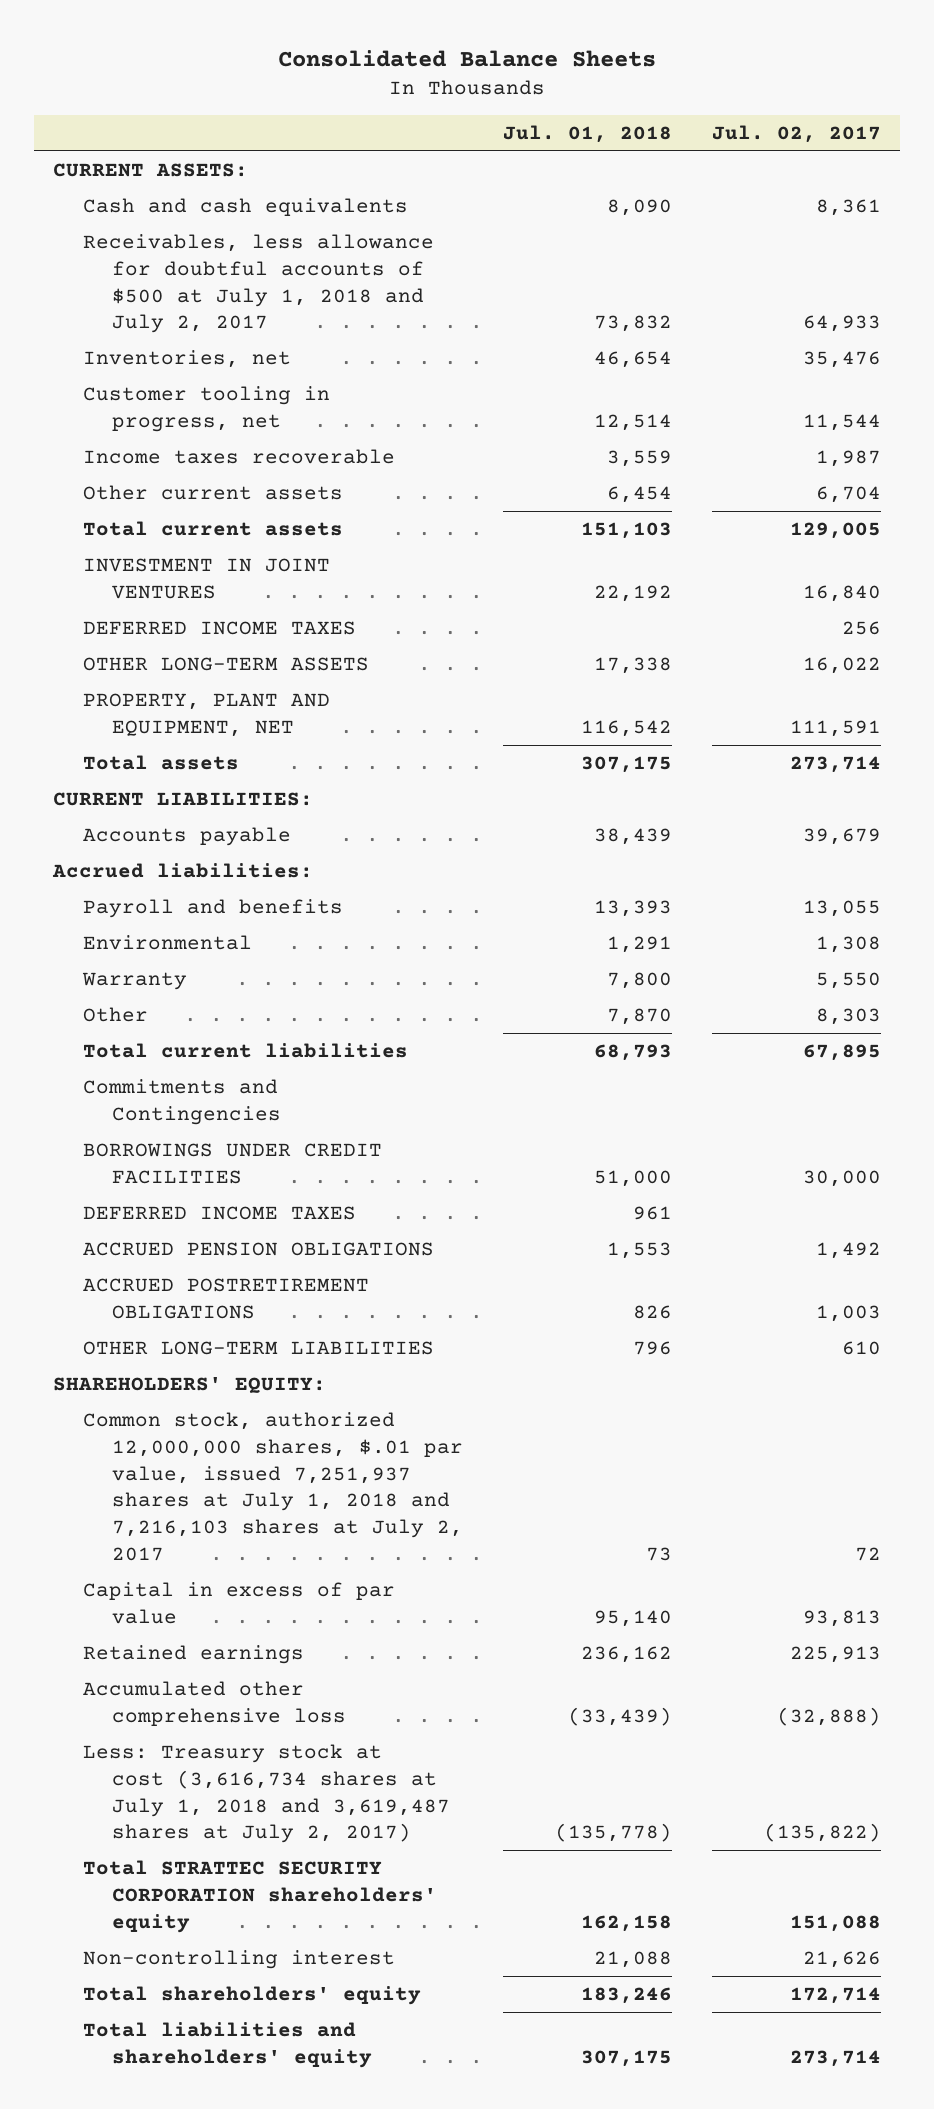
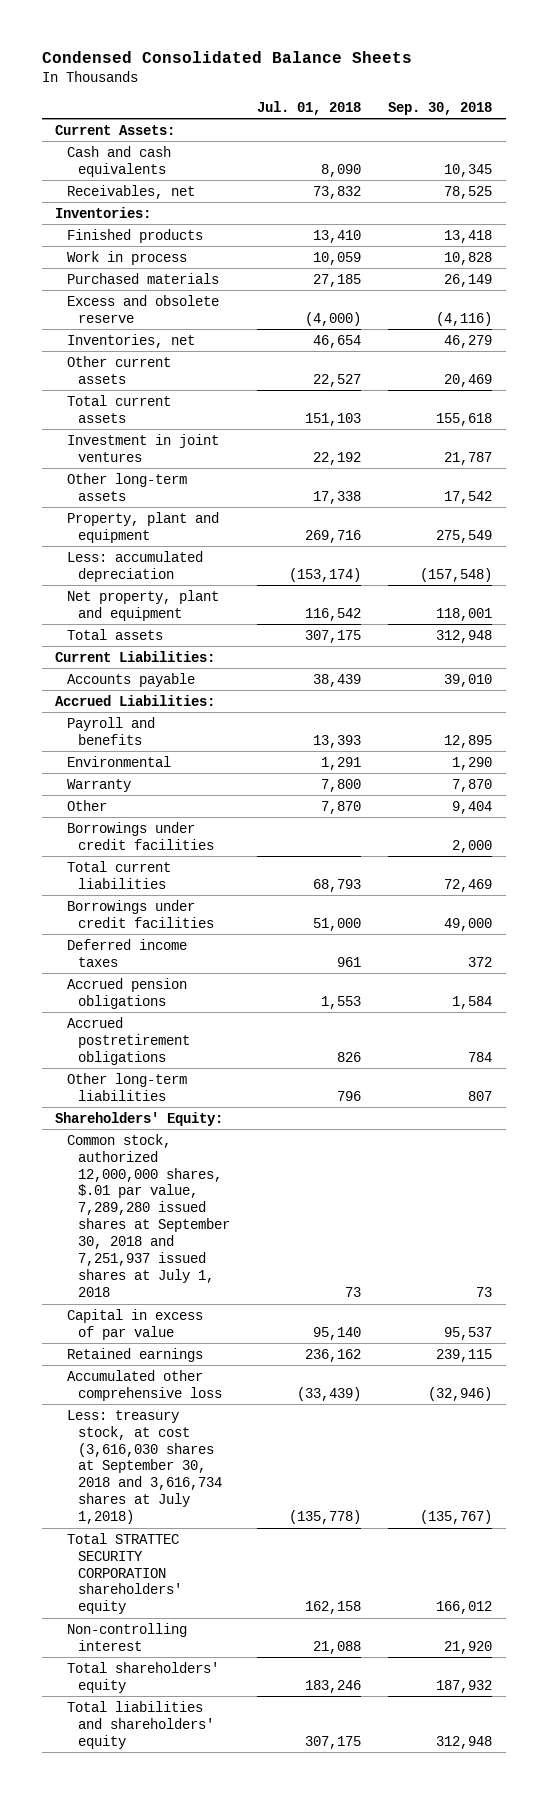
[278,49,657,67] Consolidated Balance Sheets -> [41,51,412,64] Condensed Consolidated Balance Sheets
[711,124,881,143] Jul. 02, 2017 -> none
none -> [388,101,493,115] Sep. 30, 2018
[53,163,249,178] CURRENT ASSETS: -> [55,124,176,135] Current Assets:
[82,234,434,334] Receivables, less allowance for doubtful accounts of $500 at July 1, 2018 and July 2, 2017 -> [66,184,195,199] Receivables, net
none -> [55,206,152,218] Inventories:
none -> [66,228,203,243] Finished products
none -> [66,250,187,265] Work in process
none -> [66,272,219,284] Purchased materials
none -> [66,294,219,323] Excess and obsolete reserve
[82,386,330,432] Customer tooling in progress, net -> none
[82,449,395,465] Income taxes recoverable -> none
[606,486,672,504] 6,454 -> [313,373,362,387] 22,527
[82,621,356,636] DEFERRED INCOME TAXES -> none
[82,558,330,599] INVESTMENT IN JOINT VENTURES -> [66,433,219,462] Investment in joint ventures
[82,657,369,672] OTHER LONG-TERM ASSETS -> [66,472,187,501] Other long-term assets
none -> [66,511,219,543] Property, plant and equipment
none -> [66,550,203,582] Less: accumulated depreciation
[82,693,330,737] PROPERTY, PLANT AND EQUIPMENT, NET -> [66,589,219,621] Net property, plant and equipment
[53,792,314,807] CURRENT LIABILITIES: -> [55,650,216,662] Current Liabilities:
[52,863,314,879] Accrued liabilities: -> [55,694,216,706] Accrued Liabilities:
none -> [66,821,215,850] Borrowings under credit facilities
[82,1079,282,1125] Commitments and Contingencies -> none
[82,1143,382,1184] BORROWINGS UNDER CREDIT FACILITIES -> [66,899,215,928] Borrowings under credit facilities
[82,1206,356,1221] DEFERRED INCOME TAXES -> [66,938,187,967] Deferred income taxes
[82,1242,434,1257] ACCRUED PENSION OBLIGATIONS -> [66,977,187,1009] Accrued pension obligations
[82,1278,369,1319] ACCRUED POSTRETIREMENT OBLIGATIONS -> [66,1016,191,1065] Accrued postretirement obligations
[82,1341,434,1356] OTHER LONG-TERM LIABILITIES -> [66,1072,187,1101] Other long-term liabilities
[53,1377,327,1395] SHAREHOLDERS' EQUITY: -> [55,1111,224,1126] Shareholders' Equity:
[82,1412,464,1562] Common stock, authorized 12,000,000 shares, $.01 par value, issued 7,251,937 shares at July 1, 2018 and 7,216,103 shares at July 2, 2017 -> [66,1133,231,1298] Common stock, authorized 12,000,000 shares, $.01 par value, 7,289,280 issued shares at September 30, 2018 and 7,251,937 issued shares at July 1, 2018
[82,1744,451,1844] Less: Treasury stock at cost (3,616,734 shares at July 1, 2018 and 3,619,487 shares at July 2, 2017) -> [66,1409,223,1525] Less: treasury stock, at cost (3,616,030 shares at September 30, 2018 and 3,616,734 shares at July 1,2018)

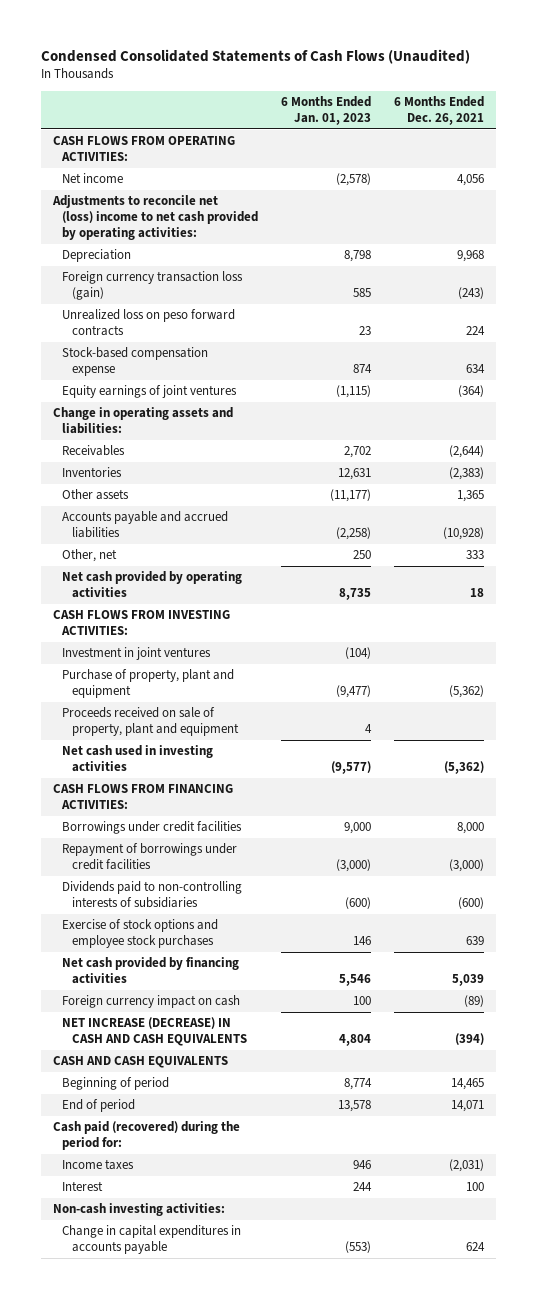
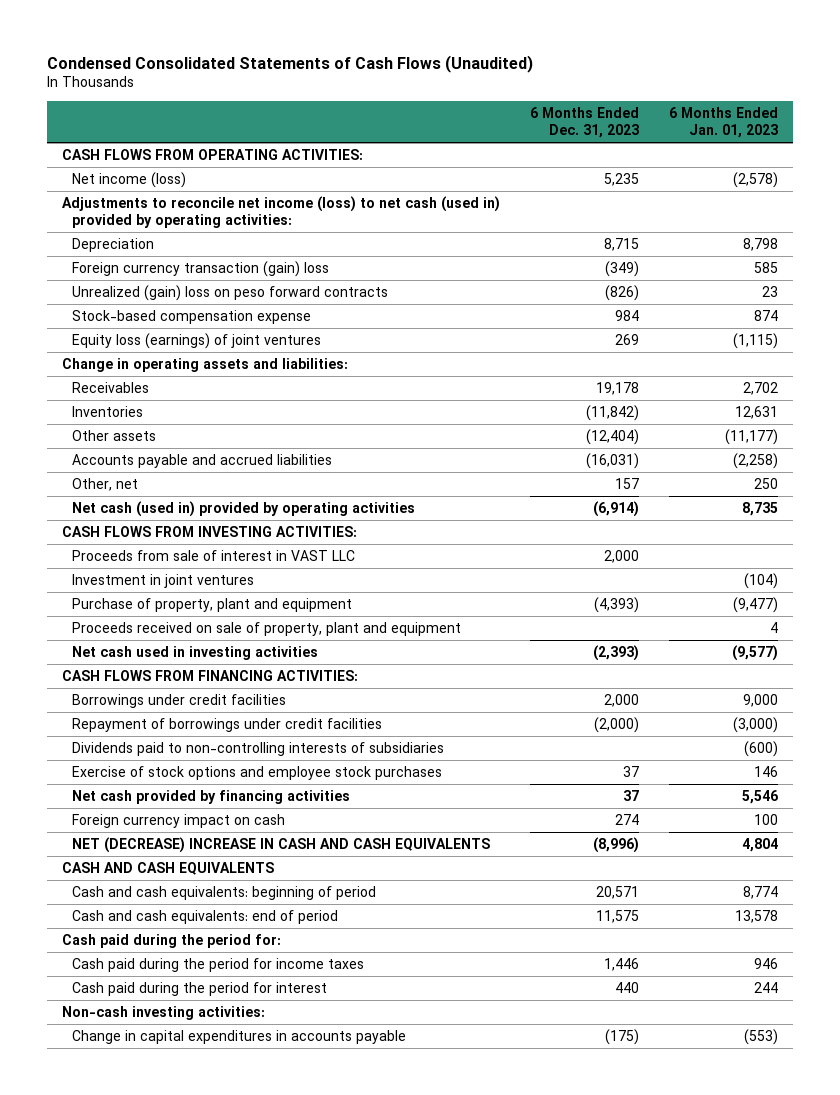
[394,96,485,126] 6 Months Ended Dec. 26, 2021 -> none
none -> [530,107,640,139] 6 Months Ended Dec. 31, 2023
[62,173,124,184] Net income -> [72,171,187,188] Net income (loss)
[51,195,259,241] Adjustments to reconcile net (loss) income to net cash provided by operating activities: -> [62,195,501,228] Adjustments to reconcile net income (loss) to net cash (used in) provided by operating activities:
[62,271,244,301] Foreign currency transaction loss (gain) -> [72,260,330,277] Foreign currency transaction (gain) loss
[62,309,236,337] Unrealized loss on peso forward contracts -> [72,284,389,301] Unrealized (gain) loss on peso forward contracts
[62,385,238,399] Equity earnings of joint ventures -> [72,332,322,349] Equity loss (earnings) of joint ventures
[62,571,243,599] Net cash provided by operating activities -> [72,500,416,517] Net cash (used in) provided by operating activities
none -> [72,549,356,561] Proceeds from sale of interest in VAST LLC
[62,1017,248,1047] NET INCREASE (DECREASE) IN CASH AND CASH EQUIVALENTS -> [72,836,491,853] NET (DECREASE) INCREASE IN CASH AND CASH EQUIVALENTS
[62,1077,170,1091] Beginning of period -> [72,885,377,900] Cash and cash equivalents: beginning of period
[62,1099,136,1113] End of period -> [72,909,339,924] Cash and cash equivalents: end of period
[52,1121,240,1151] Cash paid (recovered) during the period for: -> [62,933,282,948] Cash paid during the period for:
[62,1159,135,1171] Income taxes -> [72,957,365,972] Cash paid during the period for income taxes
[62,1181,104,1192] Interest -> [72,981,328,996] Cash paid during the period for interest

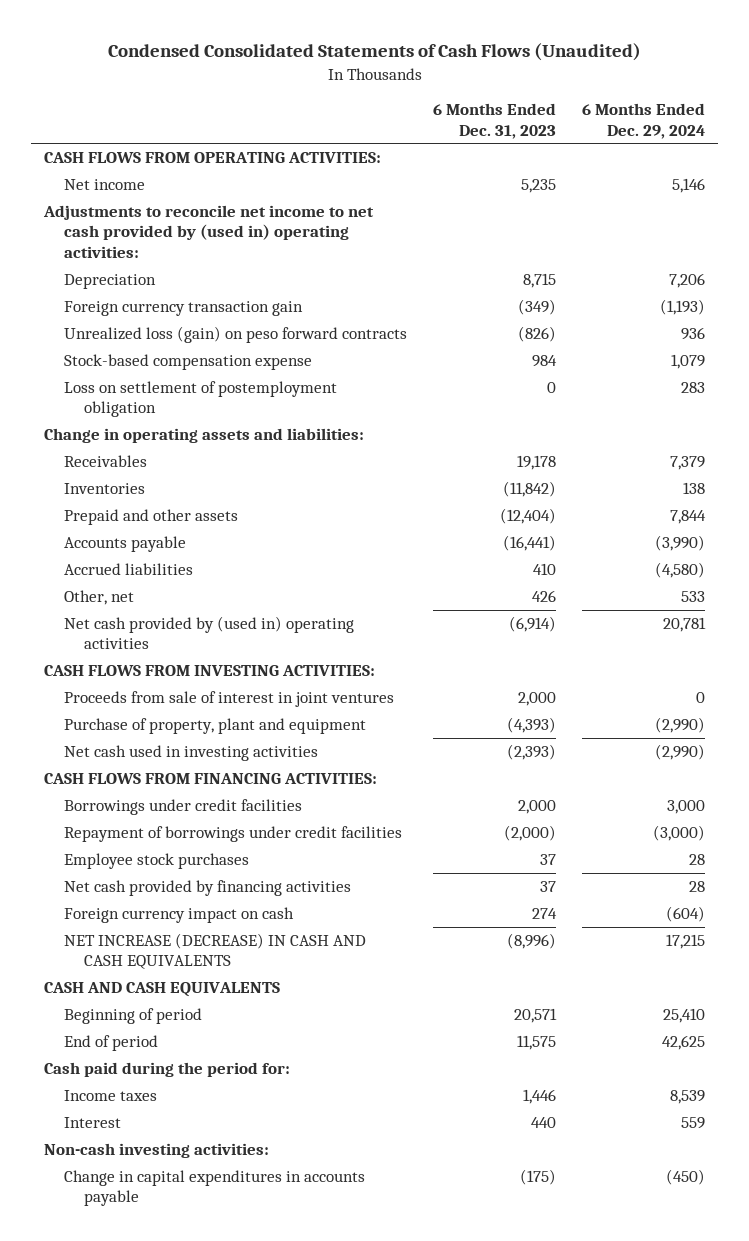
[669,107,779,139] 6 Months Ended Jan. 01, 2023 -> none
none -> [581,103,705,139] 6 Months Ended Dec. 29, 2024
[72,171,187,188] Net income (loss) -> [64,179,146,191] Net income
[62,195,501,228] Adjustments to reconcile net income (loss) to net cash (used in) provided by operating activities: -> [43,205,375,258] Adjustments to reconcile net income to net cash provided by (used in) operating activities:
[72,260,330,277] Foreign currency transaction (gain) loss -> [64,301,304,317] Foreign currency transaction gain
[72,284,389,301] Unrealized (gain) loss on peso forward contracts -> [64,326,408,344] Unrealized loss (gain) on peso forward contracts
[72,332,322,349] Equity loss (earnings) of joint ventures -> none
none -> [64,381,338,418] Loss on settlement of postemployment obligation
[72,453,333,468] Accounts payable and accrued liabilities -> none
[72,429,157,441] Other assets -> [64,509,239,526] Prepaid and other assets
none -> [64,536,187,553] Accounts payable
none -> [64,563,194,576] Accrued liabilities
[615,477,640,489] 157 -> [532,590,557,603] 426
[72,500,416,517] Net cash (used in) provided by operating activities -> [64,616,355,650] Net cash provided by (used in) operating activities
[72,573,255,588] Investment in joint ventures -> none
[72,549,356,561] Proceeds from sale of interest in VAST LLC -> [64,691,395,708] Proceeds from sale of interest in joint ventures
[72,621,462,636] Proceeds received on sale of property, plant and equipment -> none
[72,741,445,756] Dividends paid to non-controlling interests of subsidiaries -> none
[72,765,443,780] Exercise of stock options and employee stock purchases -> [64,853,250,870] Employee stock purchases
[72,836,491,853] NET (DECREASE) INCREASE IN CASH AND CASH EQUIVALENTS -> [64,933,367,970] NET INCREASE (DECREASE) IN CASH AND CASH EQUIVALENTS
[72,885,377,900] Cash and cash equivalents: beginning of period -> [64,1008,203,1025] Beginning of period
[72,909,339,924] Cash and cash equivalents: end of period -> [64,1035,159,1052] End of period
[72,957,365,972] Cash paid during the period for income taxes -> [64,1090,158,1102] Income taxes
[72,981,328,996] Cash paid during the period for interest -> [64,1117,122,1129] Interest

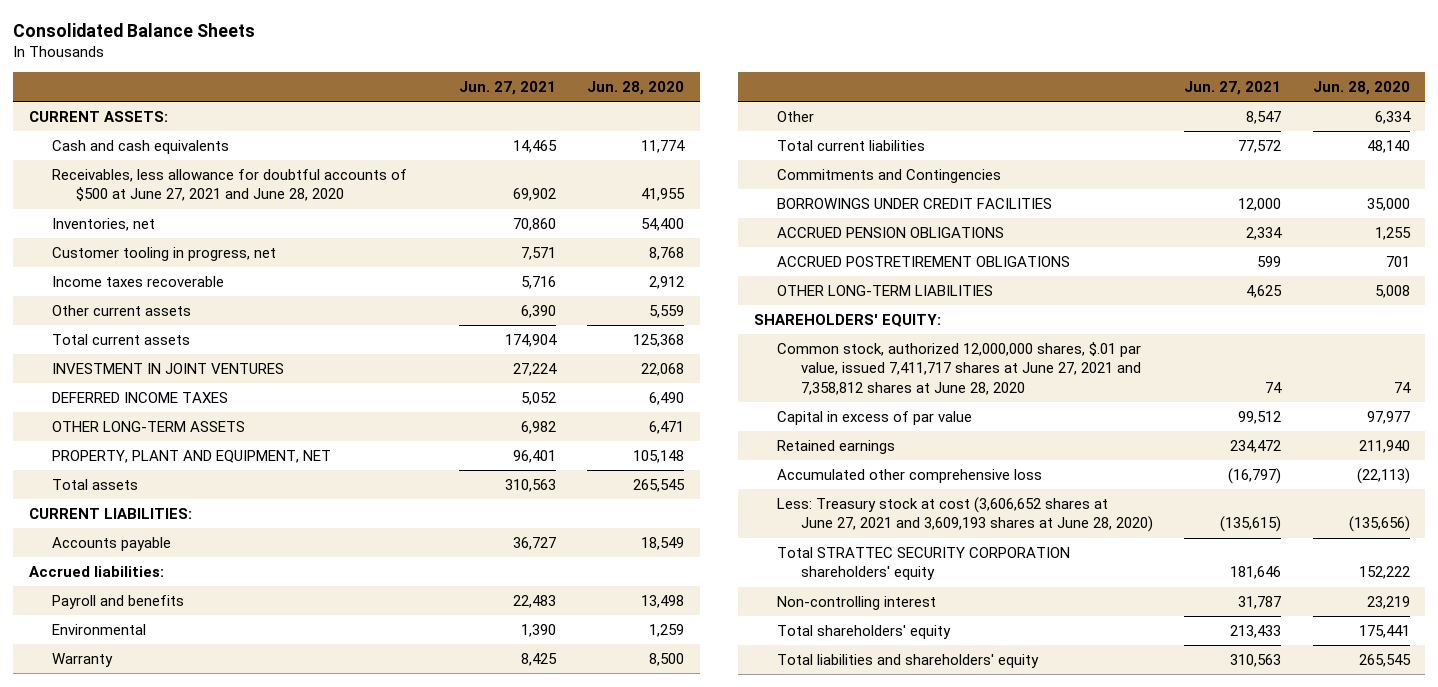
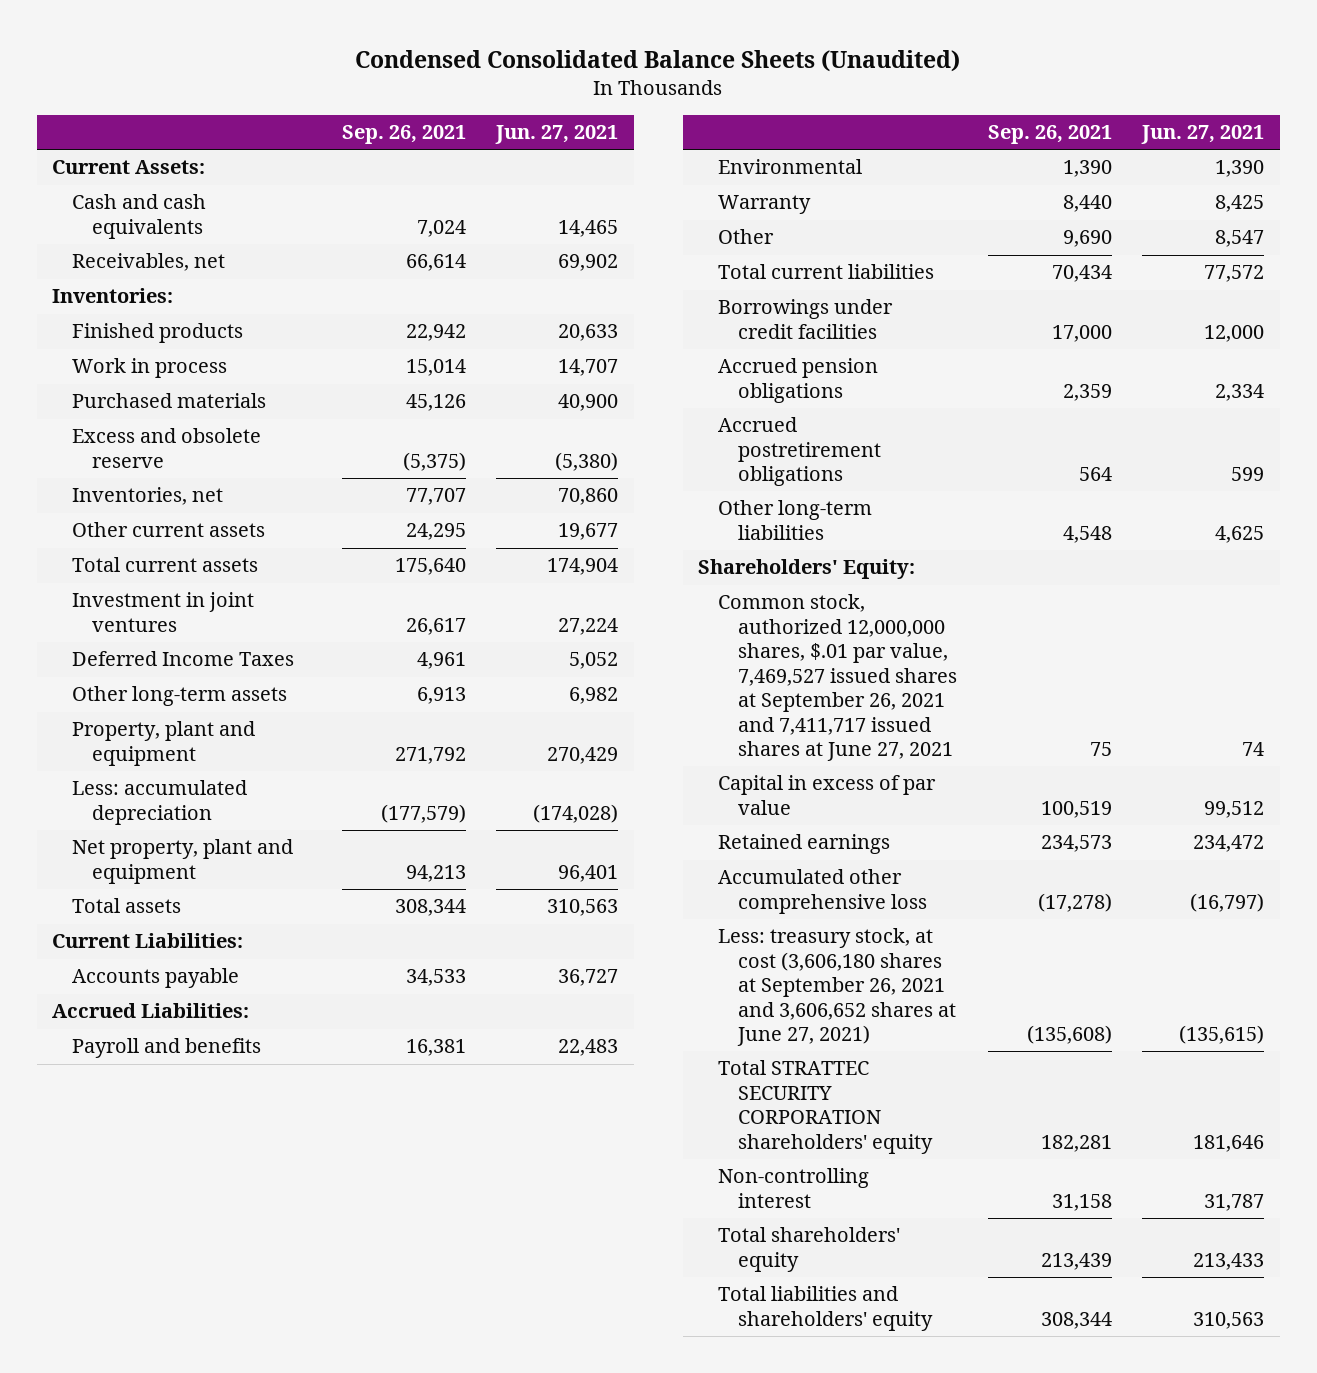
[12,22,255,37] Consolidated Balance Sheets -> [355,49,961,72] Condensed Consolidated Balance Sheets (Unaudited)
[587,81,685,96] Jun. 28, 2020 -> none
none -> [341,125,466,145] Sep. 26, 2021
[28,110,168,122] CURRENT ASSETS: -> [52,160,206,175] Current Assets:
[52,168,408,202] Receivables, less allowance for doubtful accounts of $500 at June 27, 2021 and June 28, 2020 -> [72,253,226,272] Receivables, net
none -> [52,288,174,304] Inventories:
none -> [72,323,244,344] Finished products
none -> [72,358,228,379] Work in process
none -> [72,393,267,409] Purchased materials
none -> [72,428,262,468] Excess and obsolete reserve
[52,246,277,261] Customer tooling in progress, net -> none
[52,275,225,287] Income taxes recoverable -> none
[521,304,557,318] 6,390 -> [558,523,619,541] 19,677
[52,362,285,374] INVESTMENT IN JOINT VENTURES -> [72,592,255,632] Investment in joint ventures
[52,391,229,403] DEFERRED INCOME TAXES -> [72,651,295,667] Deferred Income Taxes
[52,420,246,432] OTHER LONG-TERM ASSETS -> [72,686,288,707] Other long-term assets
none -> [72,721,256,766] Property, plant and equipment
none -> [72,780,248,825] Less: accumulated depreciation
[52,449,332,463] PROPERTY, PLANT AND EQUIPMENT, NET -> [72,839,294,884] Net property, plant and equipment
[28,507,192,519] CURRENT LIABILITIES: -> [52,933,244,949] Current Liabilities:
[28,565,164,577] Accrued liabilities: -> [52,1003,250,1019] Accrued Liabilities:
[777,168,1002,183] Commitments and Contingencies -> none
[777,197,1053,209] BORROWINGS UNDER CREDIT FACILITIES -> [718,299,894,339] Borrowings under credit facilities
[777,226,1005,238] ACCRUED PENSION OBLIGATIONS -> [718,358,879,403] Accrued pension obligations
[777,255,1071,267] ACCRUED POSTRETIREMENT OBLIGATIONS -> [718,417,881,487] Accrued postretirement obligations
[777,284,994,296] OTHER LONG-TERM LIABILITIES -> [718,500,873,540] Other long-term liabilities
[753,313,941,327] SHAREHOLDERS' EQUITY: -> [698,559,916,580] Shareholders' Equity:
[777,341,1142,395] Common stock, authorized 12,000,000 shares, $.01 par value, issued 7,411,717 shares at June 27, 2021 and 7,358,812 shares at June 28, 2020 -> [718,594,957,762] Common stock, authorized 12,000,000 shares, $.01 par value, 7,469,527 issued shares at September 26, 2021 and 7,411,717 issued shares at June 27, 2021
[777,496,1153,533] Less: Treasury stock at cost (3,606,652 shares at June 27, 2021 and 3,609,193 shares at June 28, 2020) -> [718,928,956,1047] Less: treasury stock, at cost (3,606,180 shares at September 26, 2021 and 3,606,652 shares at June 27, 2021)

